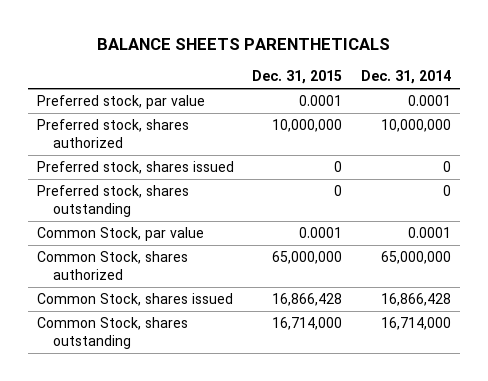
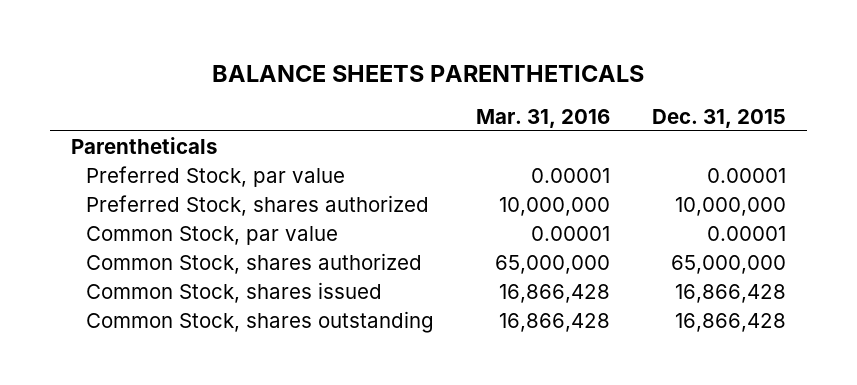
[360,70,451,85] Dec. 31, 2014 -> none
none -> [476,108,611,128] Mar. 31, 2016
[37,161,235,175] Preferred stock, shares issued -> none
[37,185,190,217] Preferred stock, shares outstanding -> none
none -> [70,136,217,154] Parentheticals
[37,95,206,110] Preferred stock, par value -> [86,165,346,187] Preferred Stock, par value
[299,95,343,107] 0.0001 -> [707,167,787,183] 0.00001
[37,119,190,148] Preferred stock, shares authorized -> [86,194,430,216] Preferred Stock, shares authorized
[299,227,343,239] 0.0001 -> [707,225,787,241] 0.00001
[272,317,343,331] 16,714,000 -> [675,312,787,332] 16,866,428

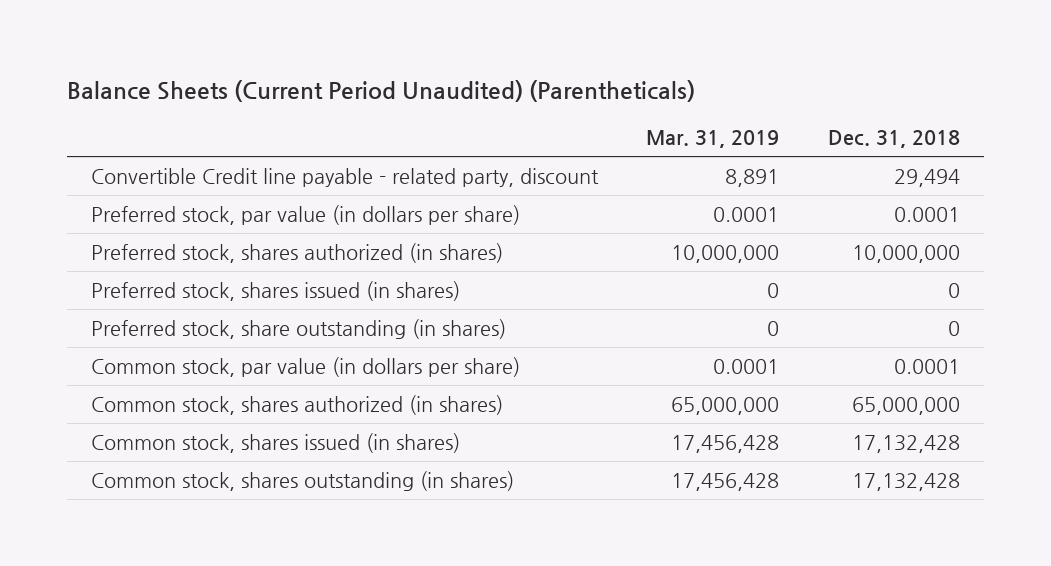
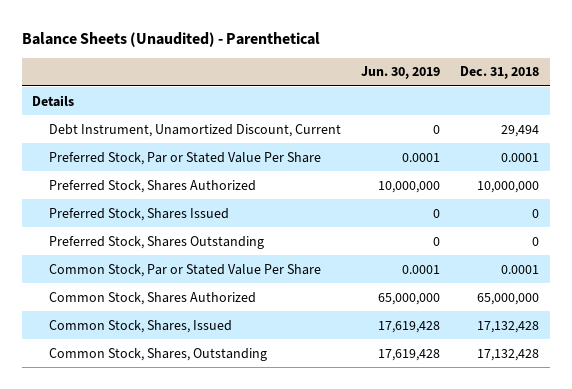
[66,79,695,102] Balance Sheets (Current Period Unaudited) (Parentheticals) -> [22,31,321,47] Balance Sheets (Unaudited) - Parenthetical
[646,129,780,148] Mar. 31, 2019 -> none
none -> [361,66,441,80] Jun. 30, 2019
none -> [32,94,75,107] Details
[90,168,599,188] Convertible Credit line payable - related party, discount -> [48,123,341,137] Debt Instrument, Unamortized Discount, Current
[90,205,520,226] Preferred stock, par value (in dollars per share) -> [48,151,321,165] Preferred Stock, Par or Stated Value Per Share
[90,243,503,264] Preferred stock, shares authorized (in shares) -> [48,179,256,193] Preferred Stock, Shares Authorized
[90,281,460,302] Preferred stock, shares issued (in shares) -> [48,207,229,221] Preferred Stock, Shares Issued
[90,319,506,340] Preferred stock, share outstanding (in shares) -> [48,235,264,249] Preferred Stock, Shares Outstanding
[90,357,520,378] Common stock, par value (in dollars per share) -> [48,263,321,277] Common Stock, Par or Stated Value Per Share
[90,395,503,416] Common stock, shares authorized (in shares) -> [48,291,256,305] Common Stock, Shares Authorized
[90,433,460,454] Common stock, shares issued (in shares) -> [48,319,232,333] Common Stock, Shares, Issued
[90,471,514,492] Common stock, shares outstanding (in shares) -> [48,347,267,361] Common Stock, Shares, Outstanding

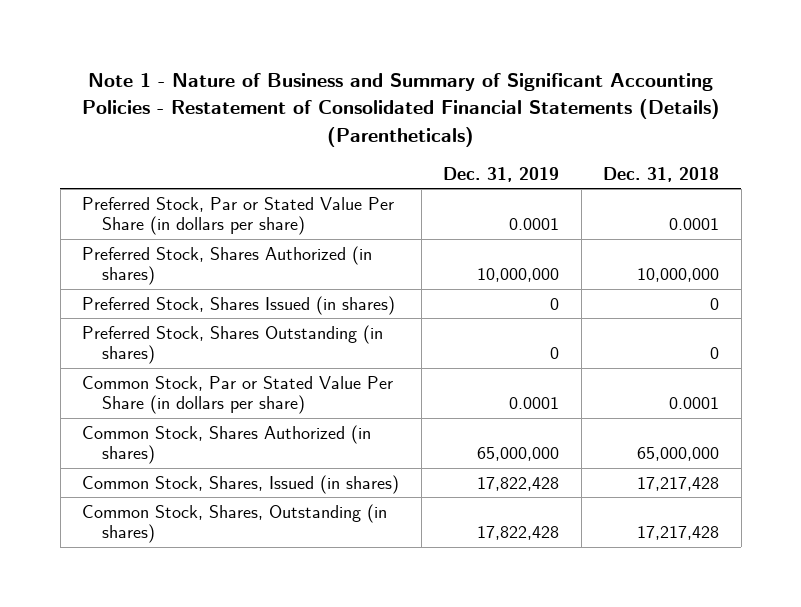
[22,31,321,47] Balance Sheets (Unaudited) - Parenthetical -> [81,73,720,147] Note 1 - Nature of Business and Summary of Significant Accounting Policies - Restatement of Consolidated Financial Statements (Details) (Parentheticals)
[361,66,441,80] Jun. 30, 2019 -> none
none -> [443,166,560,182] Dec. 31, 2019
[32,94,75,107] Details -> none
[48,123,341,137] Debt Instrument, Unamortized Discount, Current -> none
[48,151,321,165] Preferred Stock, Par or Stated Value Per Share -> [82,196,395,236] Preferred Stock, Par or Stated Value Per Share (in dollars per share)
[48,179,256,193] Preferred Stock, Shares Authorized -> [82,245,373,286] Preferred Stock, Shares Authorized (in shares)
[48,207,229,221] Preferred Stock, Shares Issued -> [82,295,396,315] Preferred Stock, Shares Issued (in shares)
[48,235,264,249] Preferred Stock, Shares Outstanding -> [82,324,384,365] Preferred Stock, Shares Outstanding (in shares)
[48,263,321,277] Common Stock, Par or Stated Value Per Share -> [82,375,394,415] Common Stock, Par or Stated Value Per Share (in dollars per share)
[48,291,256,305] Common Stock, Shares Authorized -> [82,424,372,465] Common Stock, Shares Authorized (in shares)
[48,319,232,333] Common Stock, Shares, Issued -> [82,474,400,494] Common Stock, Shares, Issued (in shares)
[477,320,540,333] 17,132,428 -> [637,476,720,491] 17,217,428
[48,347,267,361] Common Stock, Shares, Outstanding -> [82,503,388,544] Common Stock, Shares, Outstanding (in shares)
[477,348,540,361] 17,132,428 -> [637,526,720,541] 17,217,428

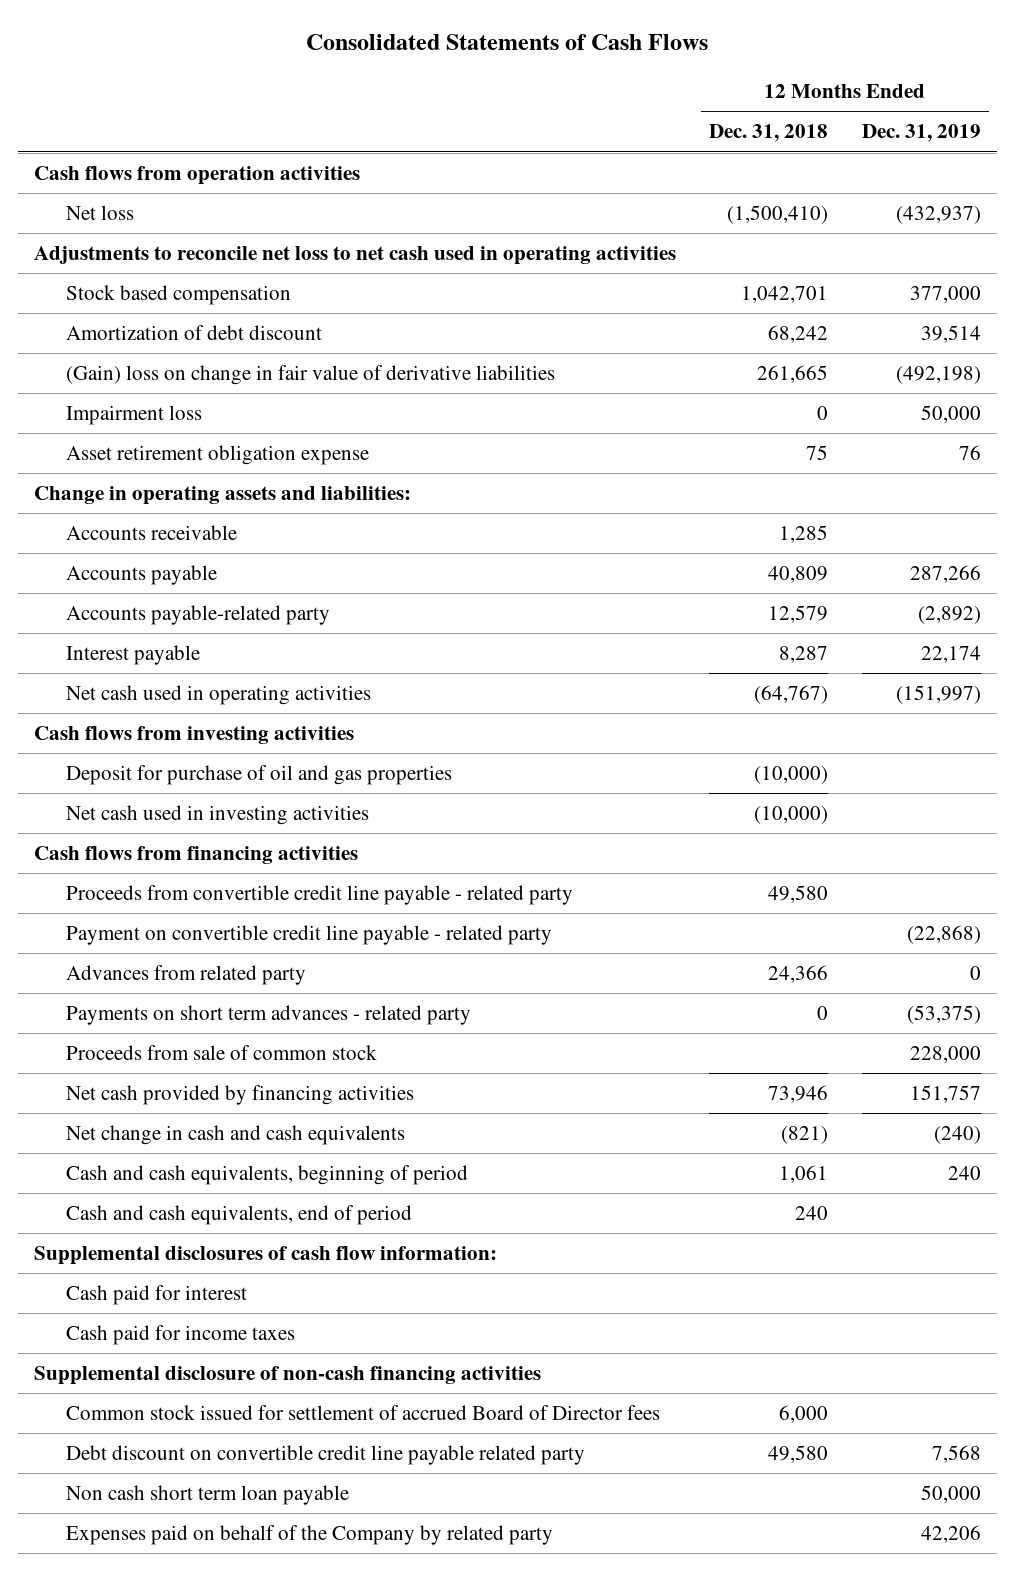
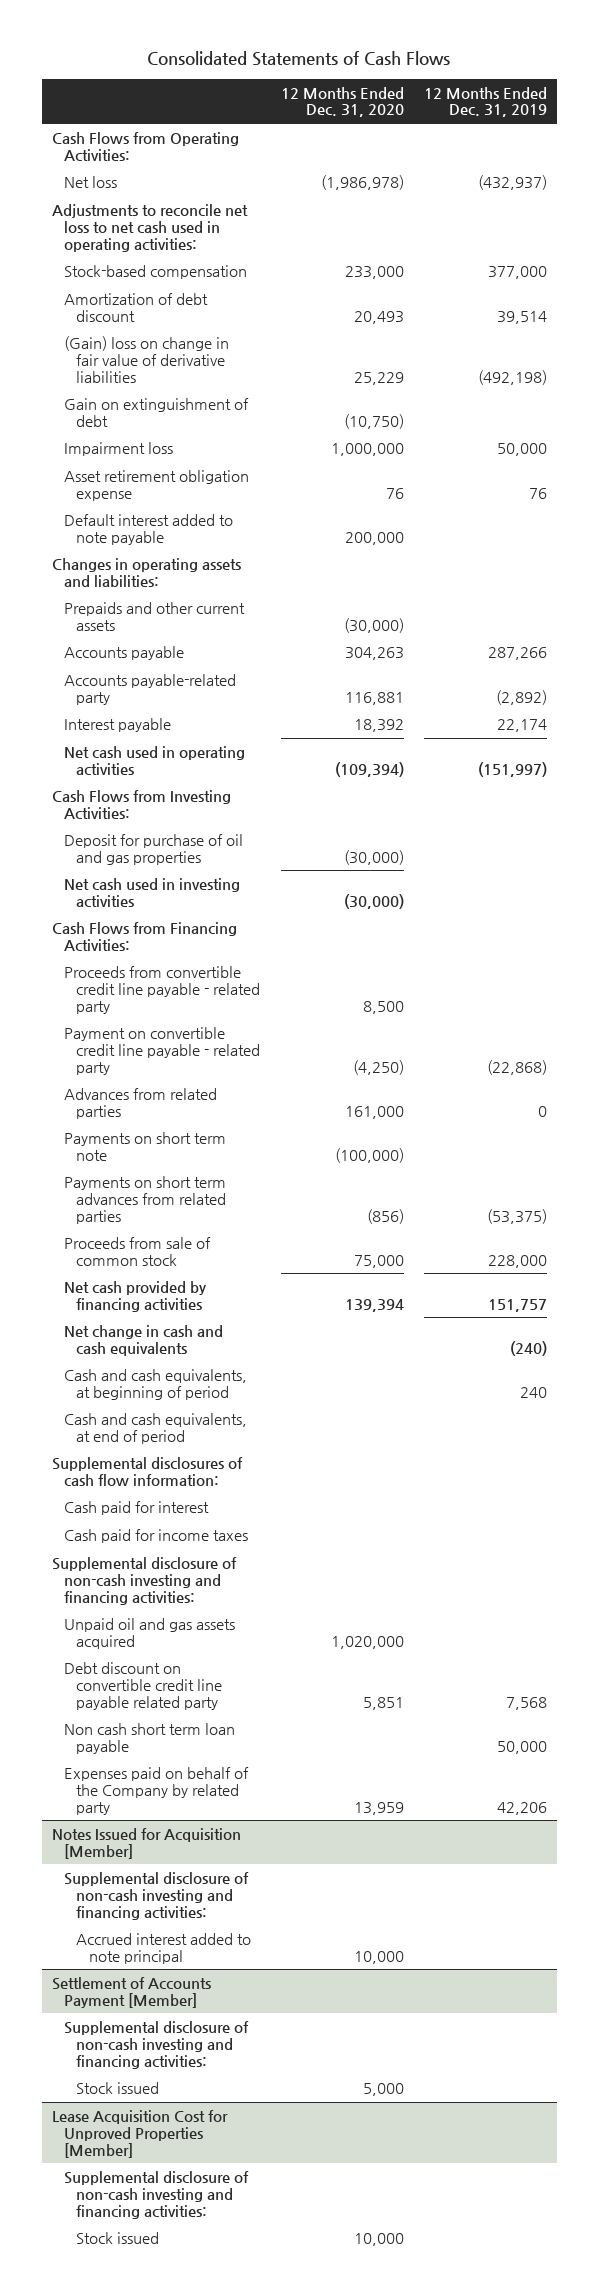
[709,124,829,143] Dec. 31, 2018 -> none
none -> [280,86,404,118] 12 Months Ended Dec. 31, 2020
[34,166,361,186] Cash flows from operation activities -> [52,131,240,161] Cash Flows from Operating Activities:
[34,246,677,266] Adjustments to reconcile net loss to net cash used in operating activities -> [52,203,249,252] Adjustments to reconcile net loss to net cash used in operating activities:
[65,285,291,306] Stock based compensation -> [64,264,248,279] Stock-based compensation
none -> [64,397,250,427] Gain on extinguishment of debt
[65,525,237,541] Accounts receivable -> none
none -> [64,513,234,545] Default interest added to note payable
[34,486,412,506] Change in operating assets and liabilities: -> [52,557,242,587] Changes in operating assets and liabilities:
none -> [64,601,246,631] Prepaids and other current assets
[34,726,355,745] Cash flows from investing activities -> [52,789,232,819] Cash Flows from Investing Activities:
[34,846,359,865] Cash flows from financing activities -> [52,921,238,951] Cash Flows from Financing Activities:
[65,965,306,986] Advances from related party -> [64,1087,218,1119] Advances from related parties
none -> [64,1131,227,1161] Payments on short term note
[65,1005,471,1026] Payments on short term advances - related party -> [64,1175,227,1224] Payments on short term advances from related parties
[65,1165,468,1186] Cash and cash equivalents, beginning of period -> [64,1368,248,1400] Cash and cash equivalents, at beginning of period
[65,1205,412,1226] Cash and cash equivalents, end of period -> [64,1412,248,1444] Cash and cash equivalents, at end of period
[65,1405,660,1421] Common stock issued for settlement of accrued Board of Director fees -> none
[34,1366,542,1386] Supplemental disclosure of non-cash financing activities -> [52,1556,238,1605] Supplemental disclosure of non-cash investing and financing activities:
none -> [64,1617,236,1649] Unpaid oil and gas assets acquired
none -> [52,1827,242,1859] Notes Issued for Acquisition [Member]
none -> [64,1871,250,1920] Supplemental disclosure of non-cash investing and financing activities:
none -> [76,1932,252,1964] Accrued interest added to note principal
none -> [52,1976,212,2008] Settlement of Accounts Payment [Member]
none -> [64,2020,250,2069] Supplemental disclosure of non-cash investing and financing activities:
none -> [76,2081,160,2094] Stock issued
none -> [52,2109,229,2158] Lease Acquisition Cost for Unproved Properties [Member]
none -> [64,2170,250,2219] Supplemental disclosure of non-cash investing and financing activities:
none -> [76,2231,160,2244] Stock issued

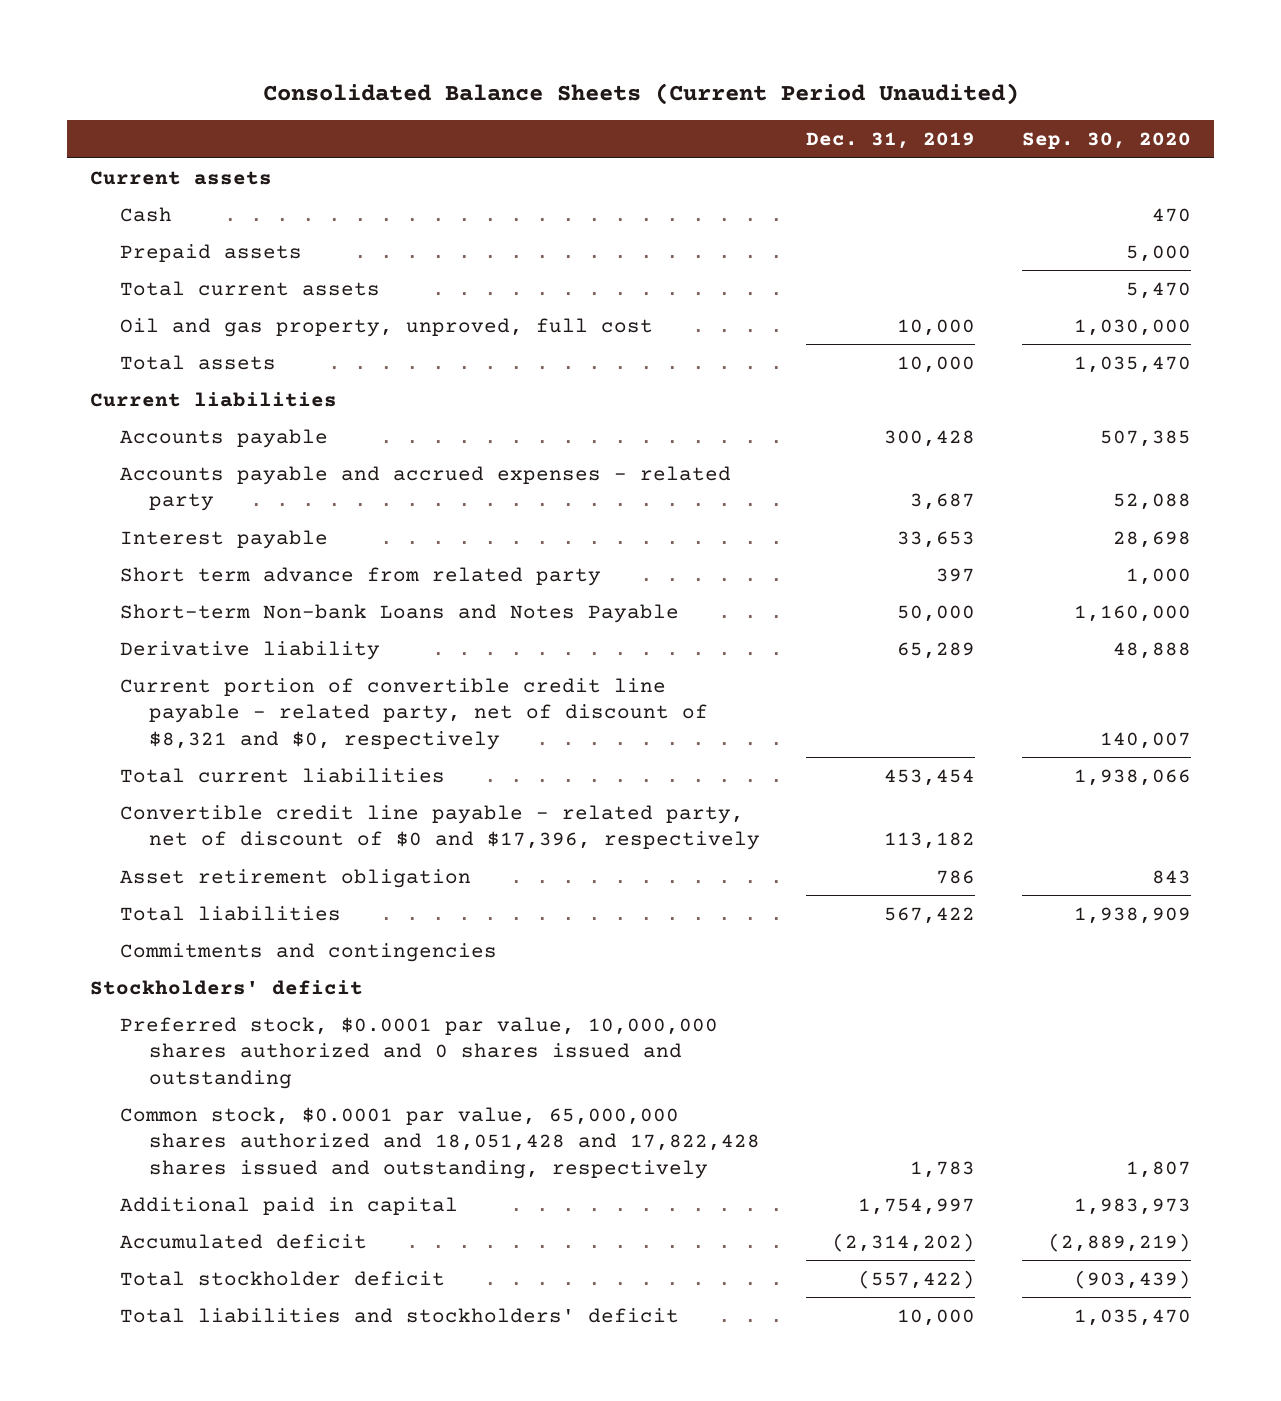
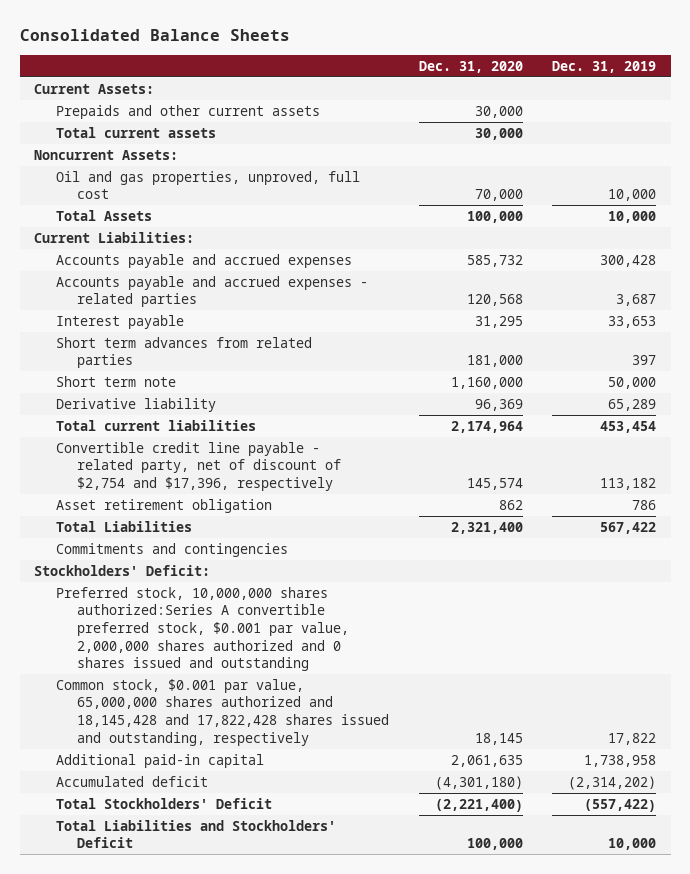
[262,82,1019,105] Consolidated Balance Sheets (Current Period Unaudited) -> [19,29,290,42] Consolidated Balance Sheets
[1021,132,1191,150] Sep. 30, 2020 -> none
none -> [418,60,523,73] Dec. 31, 2020
[119,206,172,222] Cash -> none
[119,243,302,262] Prepaid assets -> none
[90,170,273,185] Current assets -> [34,83,155,94] Current Assets:
none -> [55,104,320,119] Prepaids and other current assets
none -> [34,149,179,160] Noncurrent Assets:
[119,317,653,337] Oil and gas property, unproved, full cost -> [55,170,360,200] Oil and gas properties, unproved, full cost
[119,354,276,370] Total assets -> [55,209,152,221] Total Assets
[90,391,338,407] Current liabilities -> [34,231,195,243] Current Liabilities:
[119,428,328,448] Accounts payable -> [55,253,352,268] Accounts payable and accrued expenses
[119,465,731,512] Accounts payable and accrued expenses - related party -> [55,275,368,308] Accounts payable and accrued expenses - related parties
[119,566,601,586] Short term advance from related party -> [55,336,312,369] Short term advances from related parties
[119,603,679,623] Short-term Non-bank Loans and Notes Payable -> [55,375,176,387] Short term note
[119,677,709,750] Current portion of convertible credit line payable - related party, net of discount of $8,321 and $0, respectively -> none
[119,804,761,851] Convertible credit line payable - related party, net of discount of $0 and $17,396, respectively -> [55,441,342,491] Convertible credit line payable - related party, net of discount of $2,754 and $17,396, respectively
[119,905,341,921] Total liabilities -> [55,520,192,532] Total Liabilities
[90,979,364,995] Stockholders' deficit -> [34,564,211,576] Stockholders' Deficit:
[119,1016,718,1089] Preferred stock, $0.0001 par value, 10,000,000 shares authorized and 0 shares issued and outstanding -> [55,586,350,672] Preferred stock, 10,000,000 shares authorized:Series A convertible preferred stock, $0.001 par value, 2,000,000 shares authorized and 0 shares issued and outstanding
[119,1106,761,1179] Common stock, $0.0001 par value, 65,000,000 shares authorized and 18,051,428 and 17,822,428 shares issued and outstanding, respectively -> [55,678,390,746] Common stock, $0.001 par value, 65,000,000 shares authorized and 18,145,428 and 17,822,428 shares issued and outstanding, respectively
[910,1160,976,1178] 1,783 -> [608,732,657,745] 17,822
[119,1196,458,1215] Additional paid in capital -> [55,753,264,768] Additional paid-in capital
[858,1197,976,1215] 1,754,997 -> [584,754,657,767] 1,738,958
[119,1270,445,1286] Total stockholder deficit -> [55,797,272,809] Total Stockholders' Deficit
[119,1307,679,1323] Total liabilities and stockholders' deficit -> [55,819,336,849] Total Liabilities and Stockholders' Deficit

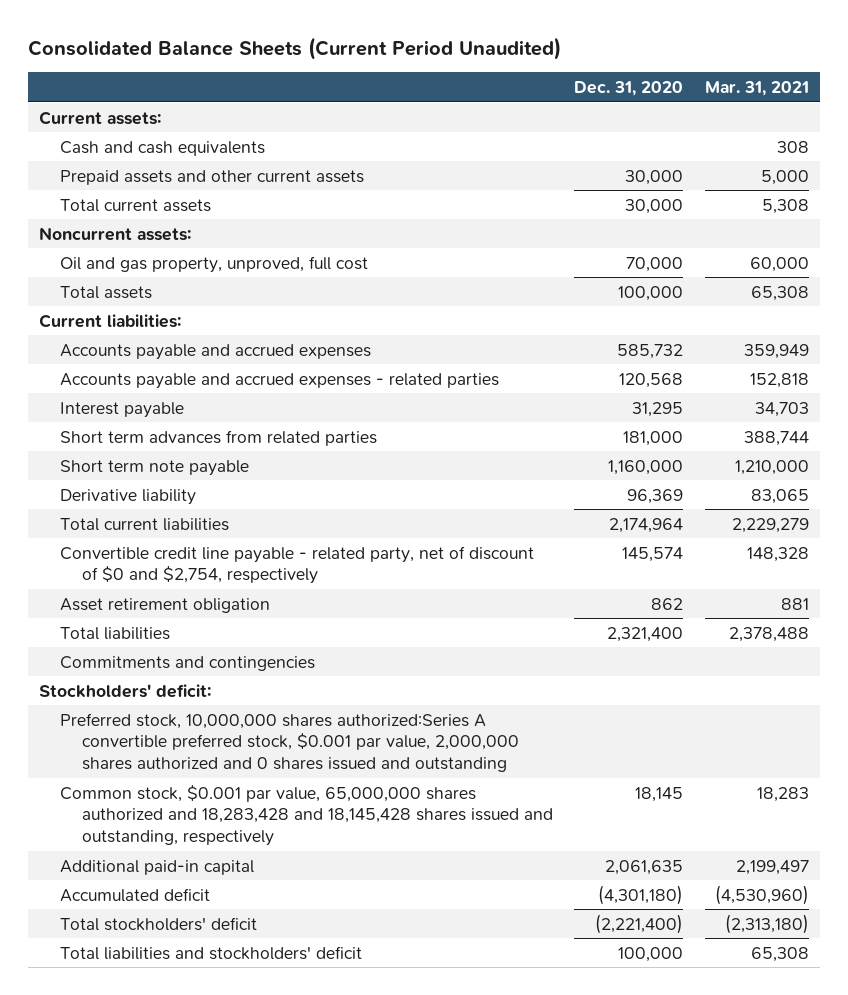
[19,29,290,42] Consolidated Balance Sheets -> [27,36,561,60] Consolidated Balance Sheets (Current Period Unaudited)
[552,60,657,73] Dec. 31, 2019 -> none
none -> [705,80,810,96] Mar. 31, 2021
[34,83,155,94] Current Assets: -> [38,110,161,125] Current assets:
none -> [60,140,266,156] Cash and cash equivalents
[55,104,320,119] Prepaids and other current assets -> [60,169,365,185] Prepaid assets and other current assets
[34,149,179,160] Noncurrent Assets: -> [38,226,191,241] Noncurrent assets:
[55,170,360,200] Oil and gas properties, unproved, full cost -> [60,255,369,273] Oil and gas property, unproved, full cost
[55,209,152,221] Total Assets -> [60,285,153,299] Total assets
[34,231,195,243] Current Liabilities: -> [38,313,181,328] Current liabilities:
[55,375,176,387] Short term note -> [60,459,250,476] Short term note payable
[55,441,342,491] Convertible credit line payable - related party, net of discount of $2,754 and $17,396, respectively -> [60,545,535,585] Convertible credit line payable - related party, net of discount of $0 and $2,754, respectively
[55,520,192,532] Total Liabilities -> [60,626,171,640] Total liabilities
[34,564,211,576] Stockholders' Deficit: -> [38,683,211,698] Stockholders' deficit:
[55,678,390,746] Common stock, $0.001 par value, 65,000,000 shares authorized and 18,145,428 and 17,822,428 shares issued and outstanding, respectively -> [60,784,553,847] Common stock, $0.001 par value, 65,000,000 shares authorized and 18,283,428 and 18,145,428 shares issued and outstanding, respectively
[55,797,272,809] Total Stockholders' Deficit -> [60,916,258,931] Total stockholders' deficit
[55,819,336,849] Total Liabilities and Stockholders' Deficit -> [60,945,363,960] Total liabilities and stockholders' deficit

